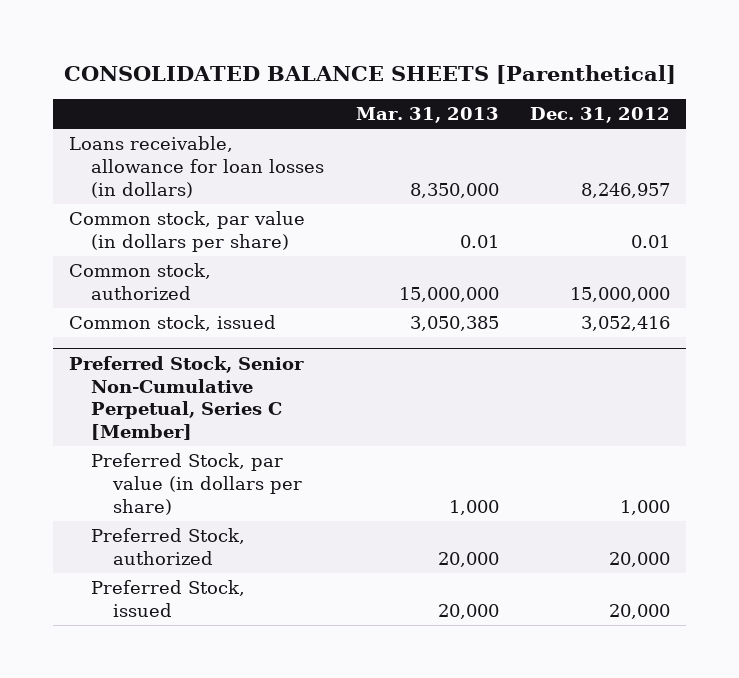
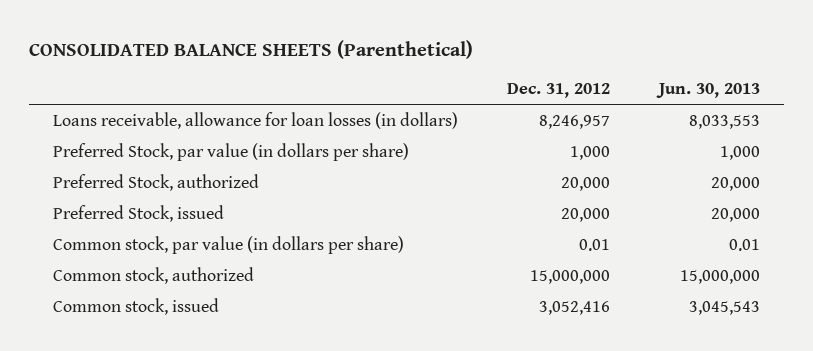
[63,65,676,85] CONSOLIDATED BALANCE SHEETS [Parenthetical] -> [28,39,473,59] CONSOLIDATED BALANCE SHEETS (Parenthetical)
[355,107,499,124] Mar. 31, 2013 -> none
none -> [655,83,760,99] Jun. 30, 2013
[68,355,304,441] Preferred Stock, Senior Non-Cumulative Perpetual, Series C [Member] -> none
[68,211,305,253] Common stock, par value (in dollars per share) -> [53,235,405,254] Common stock, par value (in dollars per share)
[68,263,211,301] Common stock, authorized -> [53,266,255,284] Common stock, authorized
[68,315,276,332] Common stock, issued -> [53,297,220,315] Common stock, issued

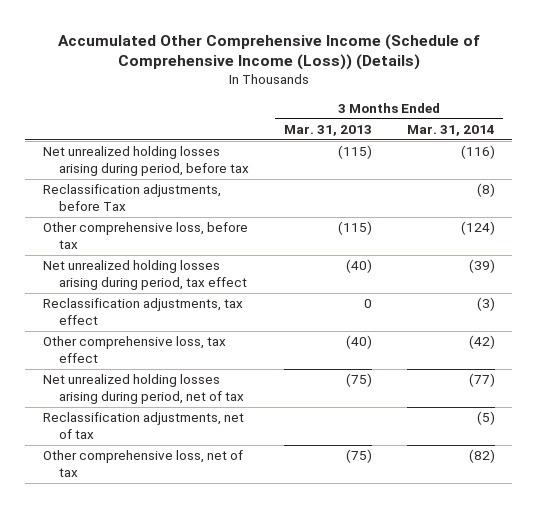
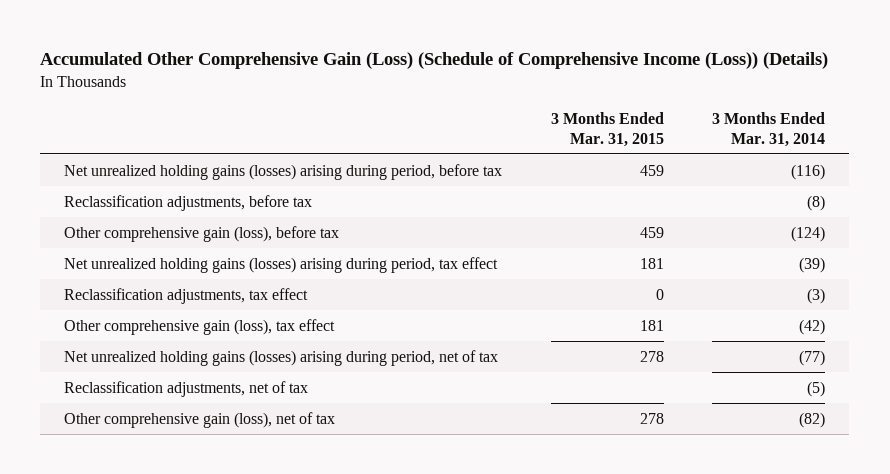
[57,33,480,71] Accumulated Other Comprehensive Income (Schedule of Comprehensive Income (Loss)) (Details) -> [40,52,829,70] Accumulated Other Comprehensive Gain (Loss) (Schedule of Comprehensive Income (Loss)) (Details)
[283,124,372,136] Mar. 31, 2013 -> none
none -> [550,111,664,147] 3 Months Ended Mar. 31, 2015
[42,146,250,177] Net unrealized holding losses arising during period, before tax -> [64,163,503,180] Net unrealized holding gains (losses) arising during period, before tax
[42,184,221,212] Reclassification adjustments, before Tax -> [64,194,313,211] Reclassification adjustments, before tax
[42,222,248,250] Other comprehensive loss, before tax -> [64,225,340,242] Other comprehensive gain (loss), before tax
[42,260,248,291] Net unrealized holding losses arising during period, tax effect -> [64,256,499,273] Net unrealized holding gains (losses) arising during period, tax effect
[42,336,226,364] Other comprehensive loss, tax effect -> [64,318,336,335] Other comprehensive gain (loss), tax effect
[42,374,245,405] Net unrealized holding losses arising during period, net of tax -> [64,349,499,366] Net unrealized holding gains (losses) arising during period, net of tax
[42,450,243,478] Other comprehensive loss, net of tax -> [64,411,336,428] Other comprehensive gain (loss), net of tax

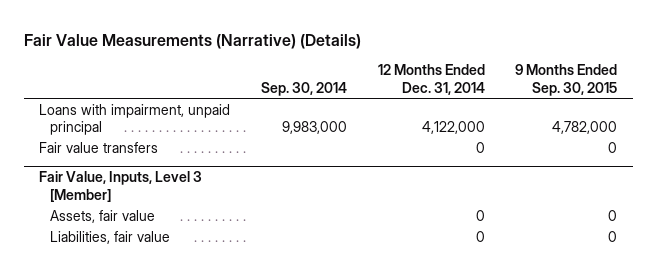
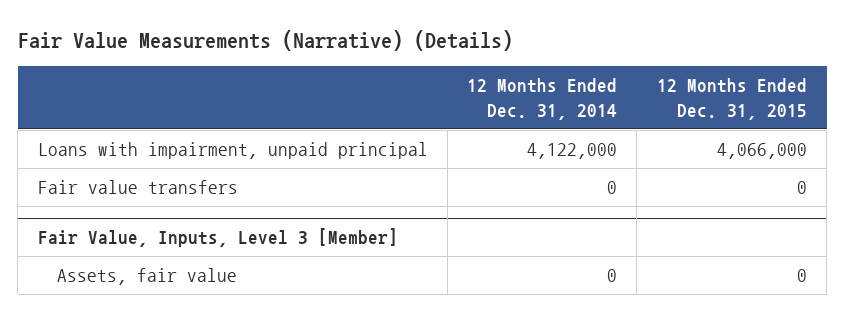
[260,81,347,96] Sep. 30, 2014 -> none
[515,64,618,96] 9 Months Ended Sep. 30, 2015 -> none
none -> [656,78,807,120] 12 Months Ended Dec. 31, 2015
[49,230,170,244] Liabilities, fair value -> none

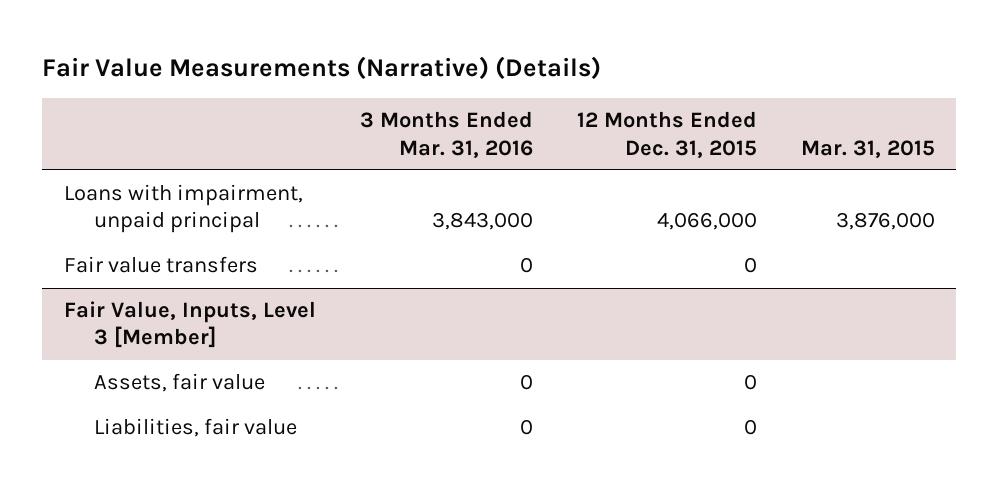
[467,78,618,120] 12 Months Ended Dec. 31, 2014 -> none
none -> [359,111,533,158] 3 Months Ended Mar. 31, 2016
none -> [800,139,935,158] Mar. 31, 2015
none -> [93,418,297,438] Liabilities, fair value

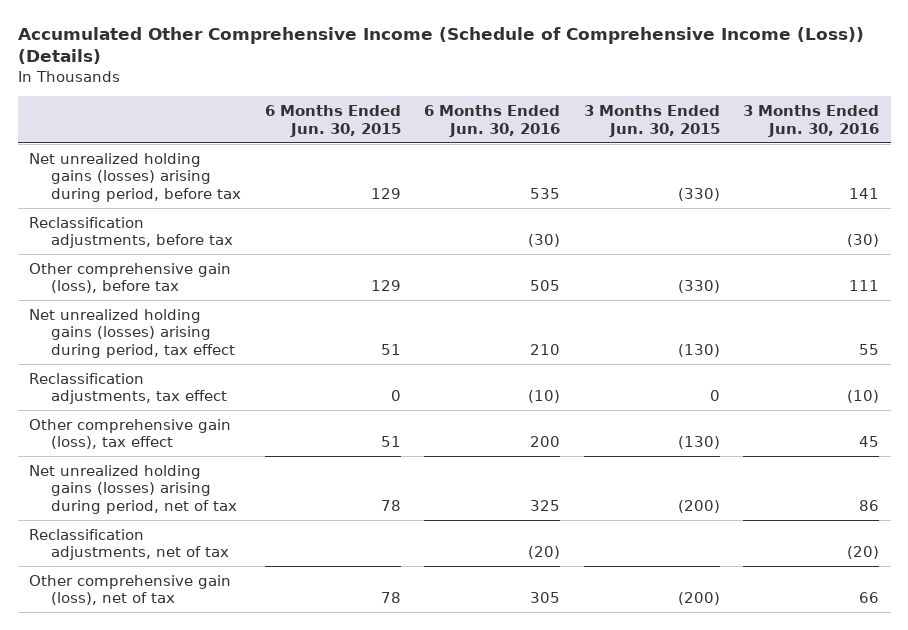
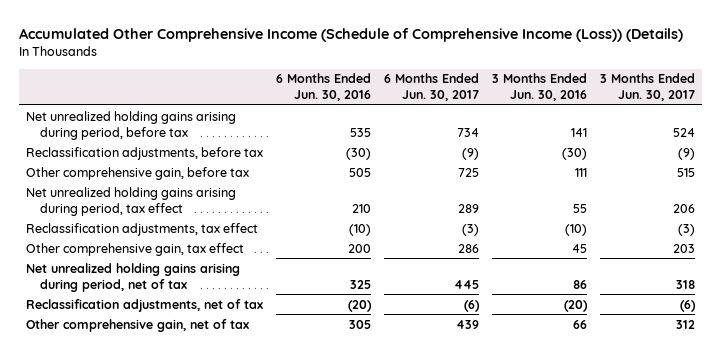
[264,104,401,137] 6 Months Ended Jun. 30, 2015 -> none
[583,104,720,137] 3 Months Ended Jun. 30, 2015 -> none
none -> [384,73,480,102] 6 Months Ended Jun. 30, 2017
none -> [600,73,696,102] 3 Months Ended Jun. 30, 2017
[29,152,242,202] Net unrealized holding gains (losses) arising during period, before tax -> [25,110,236,140] Net unrealized holding gains arising during period, before tax
[29,262,232,294] Other comprehensive gain (loss), before tax -> [25,166,249,180] Other comprehensive gain, before tax
[29,308,236,358] Net unrealized holding gains (losses) arising during period, tax effect -> [25,186,236,216] Net unrealized holding gains arising during period, tax effect
[29,418,232,450] Other comprehensive gain (loss), tax effect -> [25,242,244,256] Other comprehensive gain, tax effect
[29,464,238,514] Net unrealized holding gains (losses) arising during period, net of tax -> [25,262,240,292] Net unrealized holding gains arising during period, net of tax
[29,574,232,606] Other comprehensive gain (loss), net of tax -> [25,318,249,332] Other comprehensive gain, net of tax

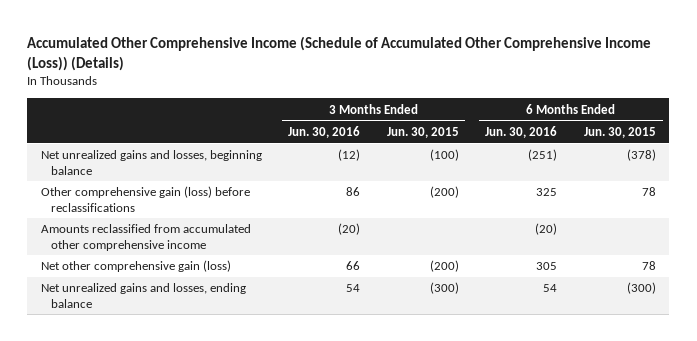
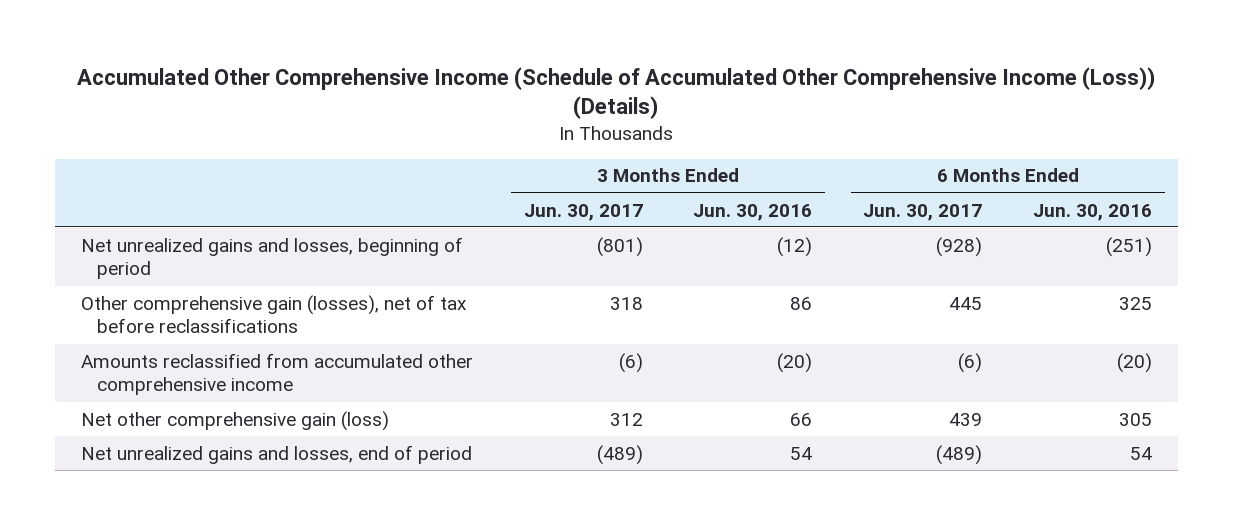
[386,127,459,139] Jun. 30, 2015 -> none
[583,127,656,139] Jun. 30, 2015 -> none
none -> [523,203,643,221] Jun. 30, 2017
none -> [863,203,983,221] Jun. 30, 2017
[40,150,262,175] Net unrealized gains and losses, beginning balance -> [80,236,463,280] Net unrealized gains and losses, beginning of period
[40,186,250,212] Other comprehensive gain (loss) before reclassifications -> [80,294,467,334] Other comprehensive gain (losses), net of tax before reclassifications
[40,283,246,308] Net unrealized gains and losses, ending balance -> [80,444,472,464] Net unrealized gains and losses, end of period

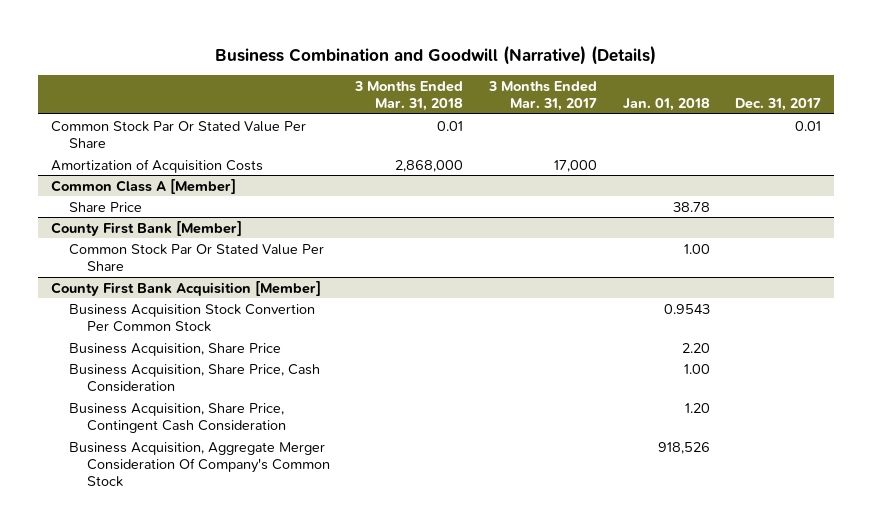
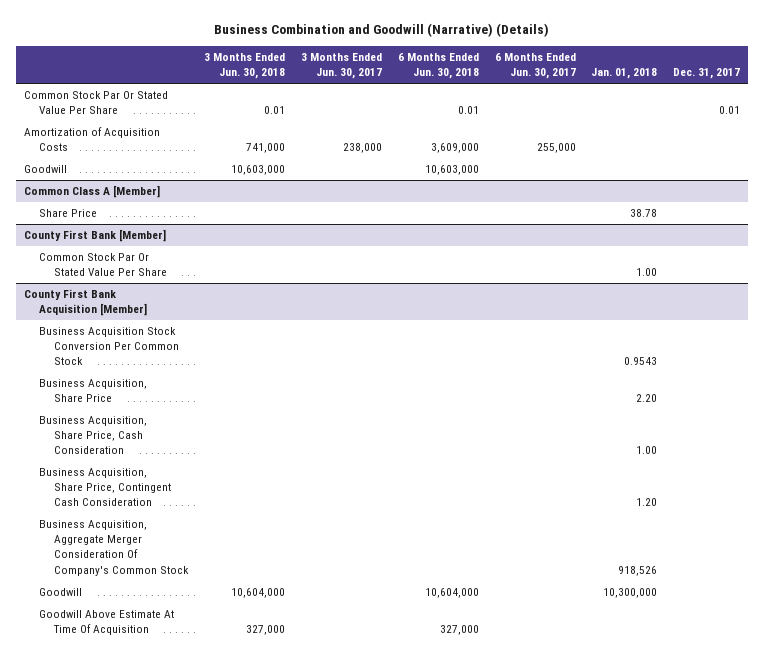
[354,81,464,112] 3 Months Ended Mar. 31, 2018 -> none
[487,81,597,112] 3 Months Ended Mar. 31, 2017 -> none
none -> [203,53,285,80] 3 Months Ended Jun. 30, 2018
none -> [300,53,382,80] 3 Months Ended Jun. 30, 2017
none -> [397,53,479,80] 6 Months Ended Jun. 30, 2018
none -> [494,53,576,80] 6 Months Ended Jun. 30, 2017
none -> [24,165,68,174] Goodwill
[68,303,315,332] Business Acquisition Stock Convertion Per Common Stock -> [39,327,180,366] Business Acquisition Stock Conversion Per Common Stock
none -> [39,588,83,597] Goodwill
none -> [39,610,175,636] Goodwill Above Estimate At Time Of Acquisition

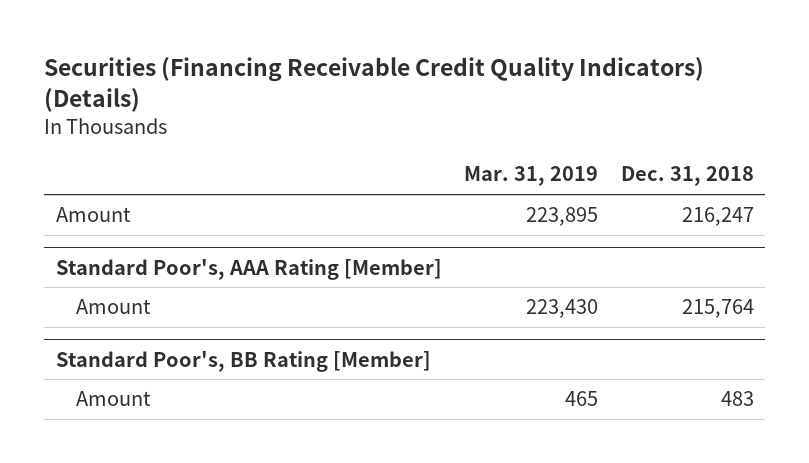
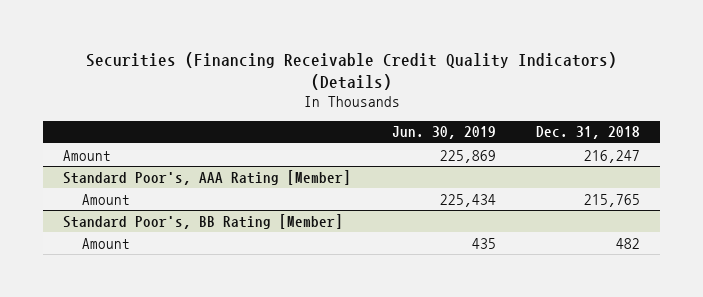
[464,166,599,187] Mar. 31, 2019 -> none
none -> [391,126,496,140] Jun. 30, 2019
[681,299,754,319] 215,764 -> [584,193,641,207] 215,765
[720,391,754,407] 483 -> [616,237,641,249] 482

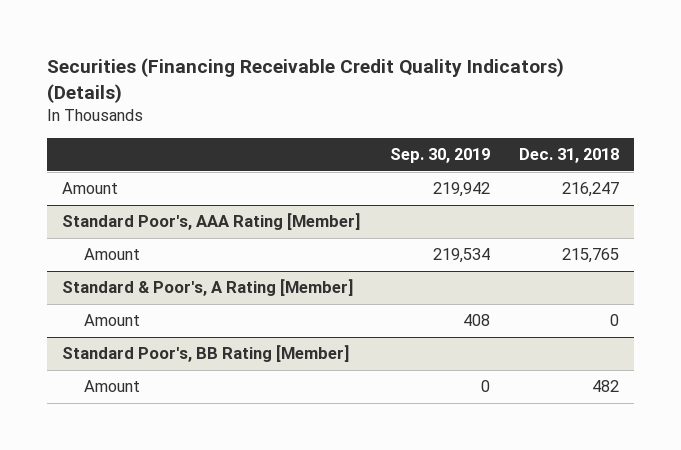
[391,126,496,140] Jun. 30, 2019 -> none
none -> [389,148,490,164] Sep. 30, 2019
none -> [61,279,354,297] Standard & Poor's, A Rating [Member]
none -> [83,314,140,327] Amount

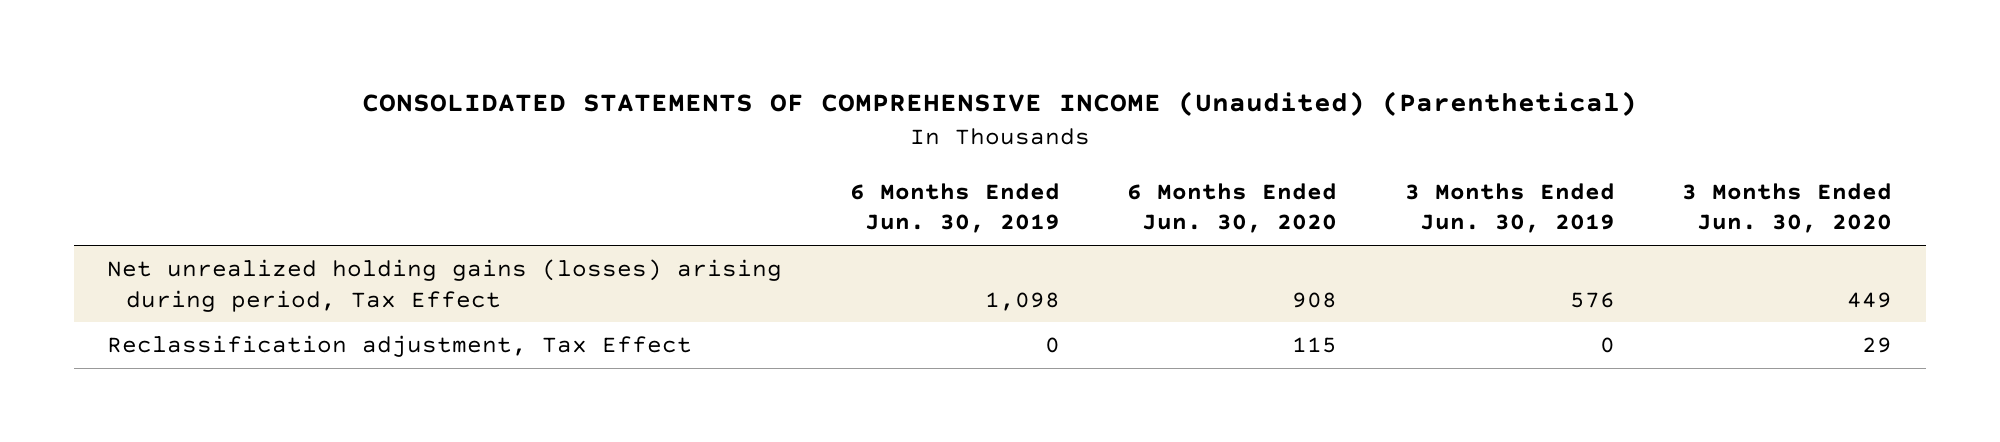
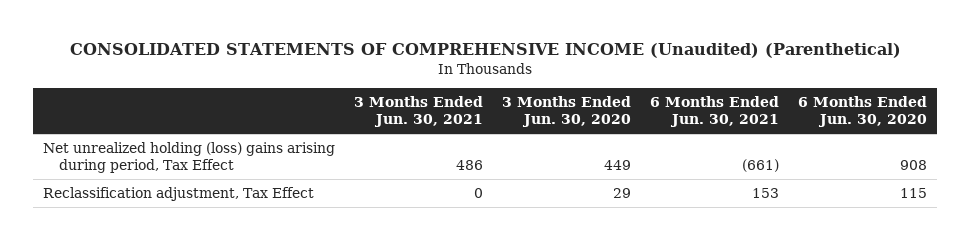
[849,183,1060,234] 6 Months Ended Jun. 30, 2019 -> none
[1404,183,1615,234] 3 Months Ended Jun. 30, 2019 -> none
none -> [354,95,484,128] 3 Months Ended Jun. 30, 2021
none -> [650,95,780,128] 6 Months Ended Jun. 30, 2021
[107,259,783,312] Net unrealized holding gains (losses) arising during period, Tax Effect -> [42,141,335,174] Net unrealized holding (loss) gains arising during period, Tax Effect

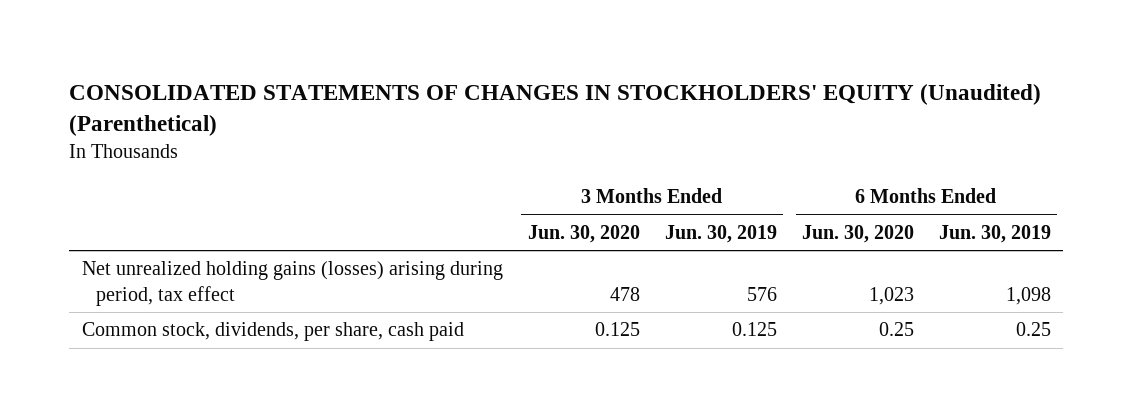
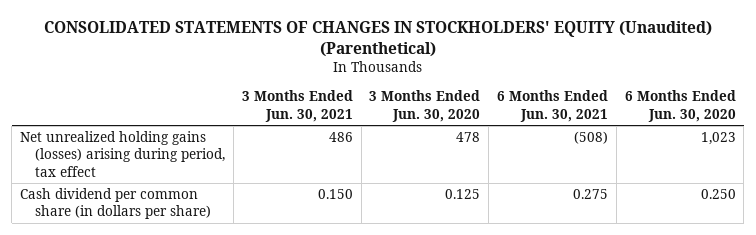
[664,224,777,243] Jun. 30, 2019 -> none
[938,224,1051,243] Jun. 30, 2019 -> none
none -> [241,90,353,122] 3 Months Ended Jun. 30, 2021
none -> [496,90,608,122] 6 Months Ended Jun. 30, 2021
[81,322,464,342] Common stock, dividends, per share, cash paid -> [20,188,212,220] Cash dividend per common share (in dollars per share)
[878,322,914,337] 0.25 -> [700,189,736,200] 0.250

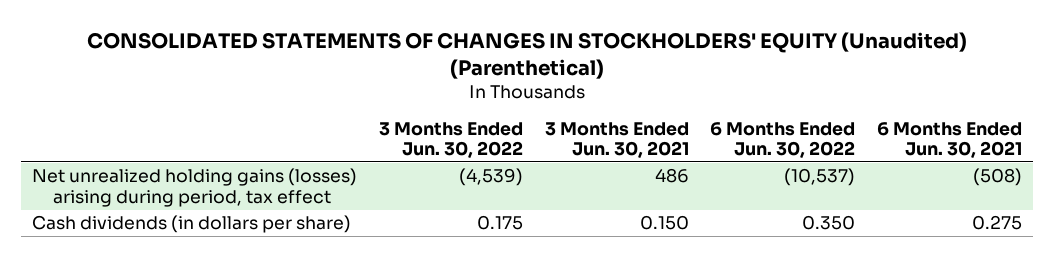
[369,90,481,122] 3 Months Ended Jun. 30, 2020 -> none
[624,90,736,122] 6 Months Ended Jun. 30, 2020 -> none
none -> [378,121,523,159] 3 Months Ended Jun. 30, 2022
none -> [710,121,856,159] 6 Months Ended Jun. 30, 2022
[20,188,212,220] Cash dividend per common share (in dollars per share) -> [31,215,351,234] Cash dividends (in dollars per share)

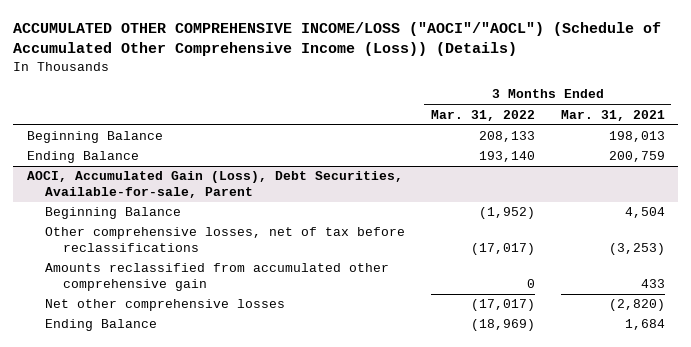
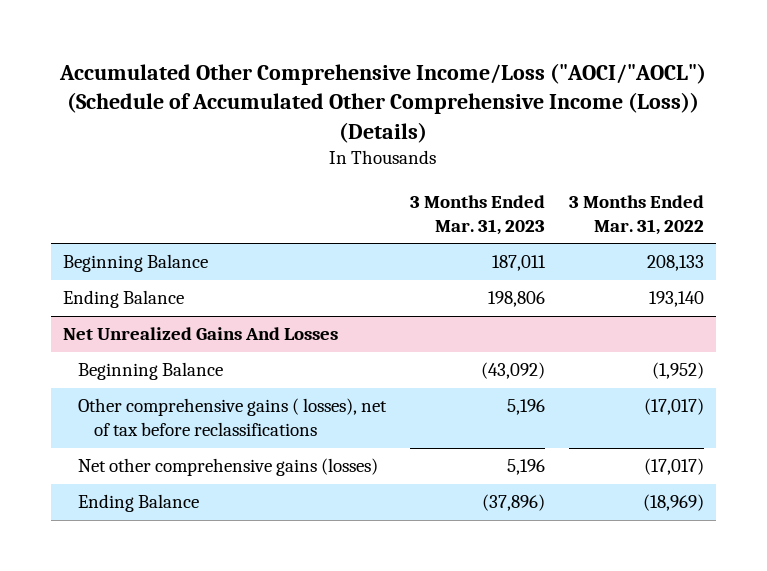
[13,22,662,57] ACCUMULATED OTHER COMPREHENSIVE INCOME/LOSS ("AOCI"/"AOCL") (Schedule of Accumulated Other Comprehensive Income (Loss)) (Details) -> [59,62,707,143] Accumulated Other Comprehensive Income/Loss ("AOCI/"AOCL") (Schedule of Accumulated Other Comprehensive Income (Loss)) (Details)
[560,109,665,121] Mar. 31, 2021 -> none
none -> [410,194,546,235] 3 Months Ended Mar. 31, 2023
[26,171,403,198] AOCI, Accumulated Gain (Loss), Debt Securities, Available-for-sale, Parent -> [62,327,338,341] Net Unrealized Gains And Losses
[44,263,389,291] Amounts reclassified from accumulated other comprehensive gain -> none
[44,227,405,252] Other comprehensive losses, net of tax before reclassifications -> [78,398,388,437] Other comprehensive gains ( losses), net of tax before reclassifications
[44,299,285,312] Net other comprehensive losses -> [78,458,379,477] Net other comprehensive gains (losses)

